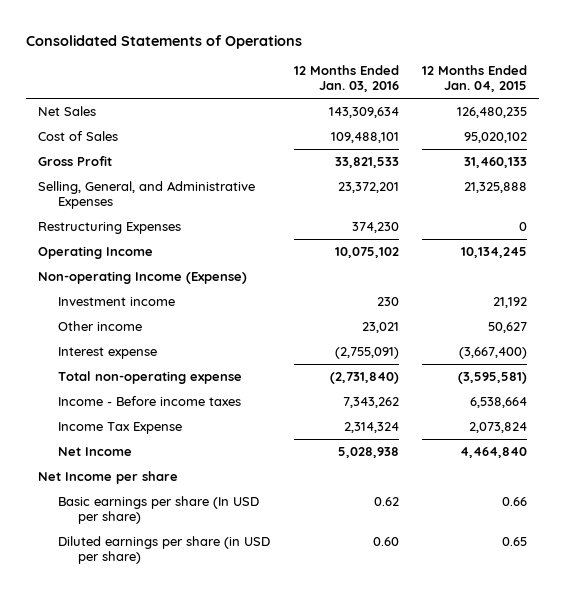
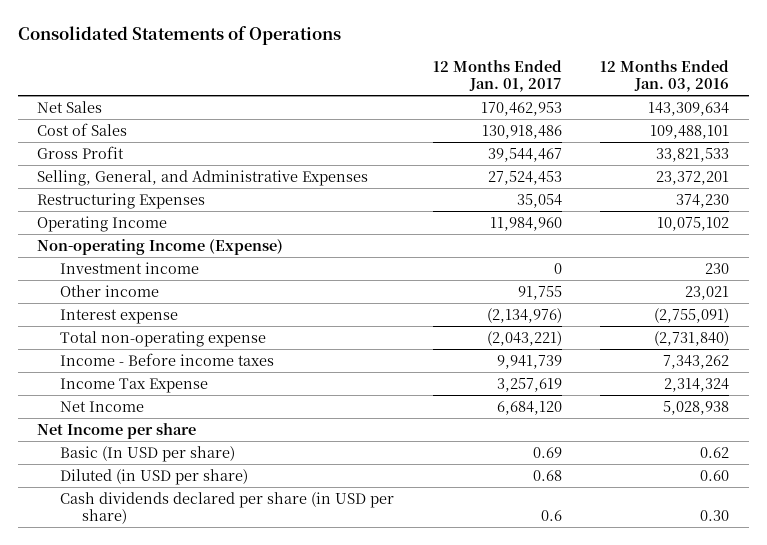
[422,65,528,93] 12 Months Ended Jan. 04, 2015 -> none
none -> [432,59,562,93] 12 Months Ended Jan. 01, 2017
[58,495,260,524] Basic earnings per share (In USD per share) -> [59,445,235,462] Basic (In USD per share)
[58,535,271,564] Diluted earnings per share (in USD per share) -> [59,468,248,485] Diluted (in USD per share)
none -> [59,491,394,525] Cash dividends declared per share (in USD per share)

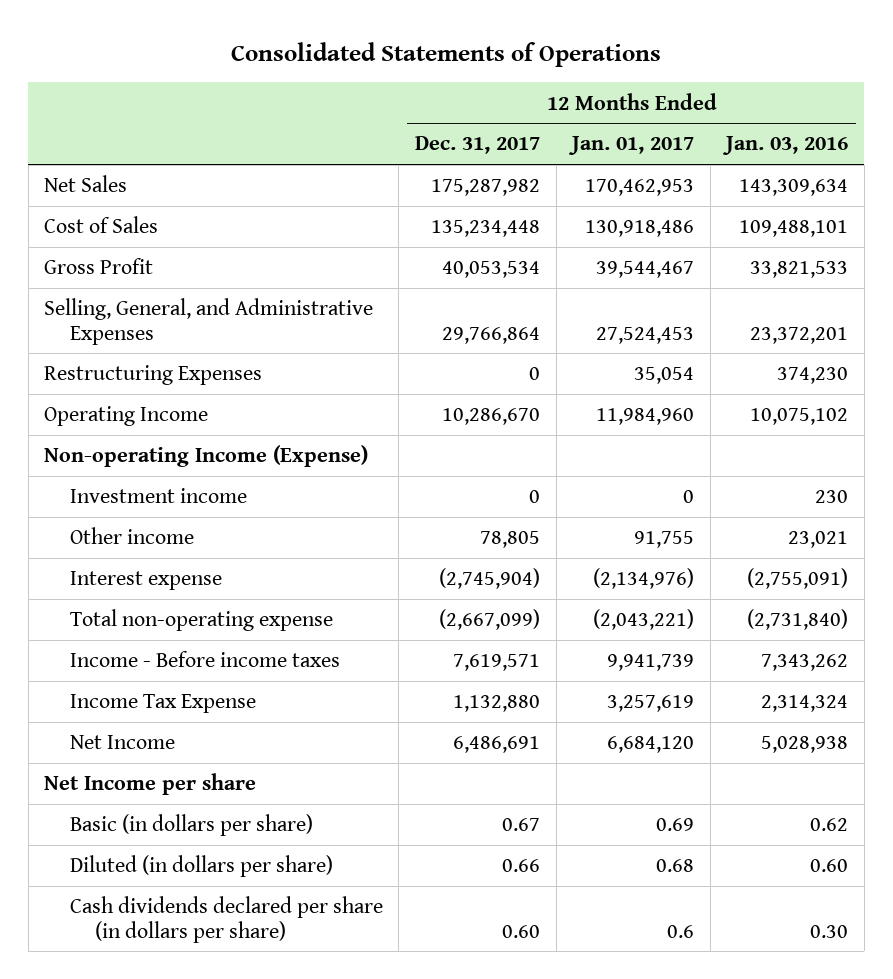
none -> [414,136,540,155] Dec. 31, 2017
[59,445,235,462] Basic (In USD per share) -> [69,814,313,837] Basic (in dollars per share)
[59,468,248,485] Diluted (in USD per share) -> [69,855,333,878] Diluted (in dollars per share)
[59,491,394,525] Cash dividends declared per share (in USD per share) -> [69,896,383,943] Cash dividends declared per share (in dollars per share)

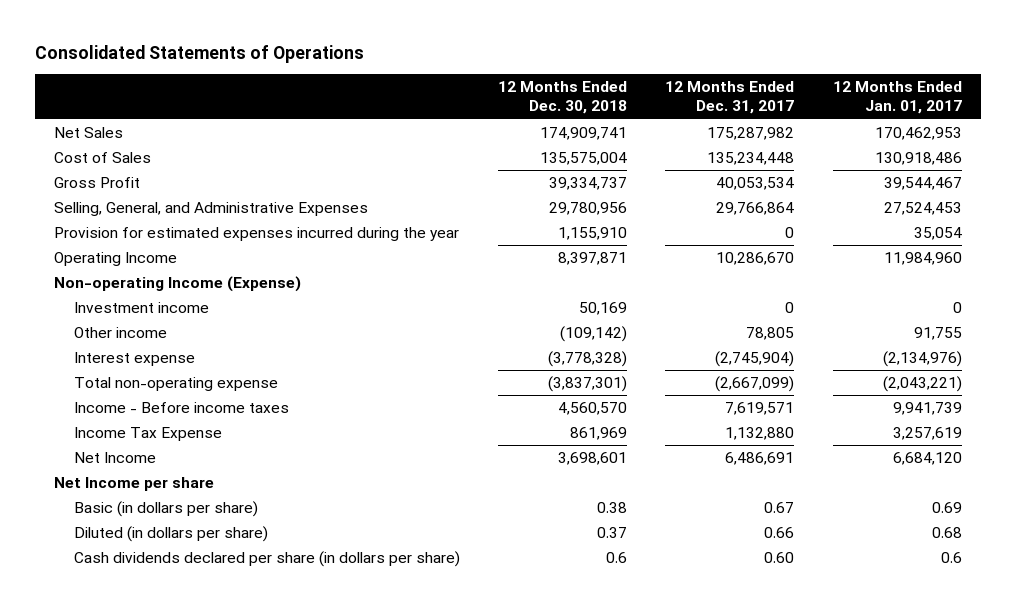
[722,136,849,156] Jan. 03, 2016 -> none
none -> [497,81,627,115] 12 Months Ended Dec. 30, 2018
[44,365,263,386] Restructuring Expenses -> [54,226,460,241] Provision for estimated expenses incurred during the year

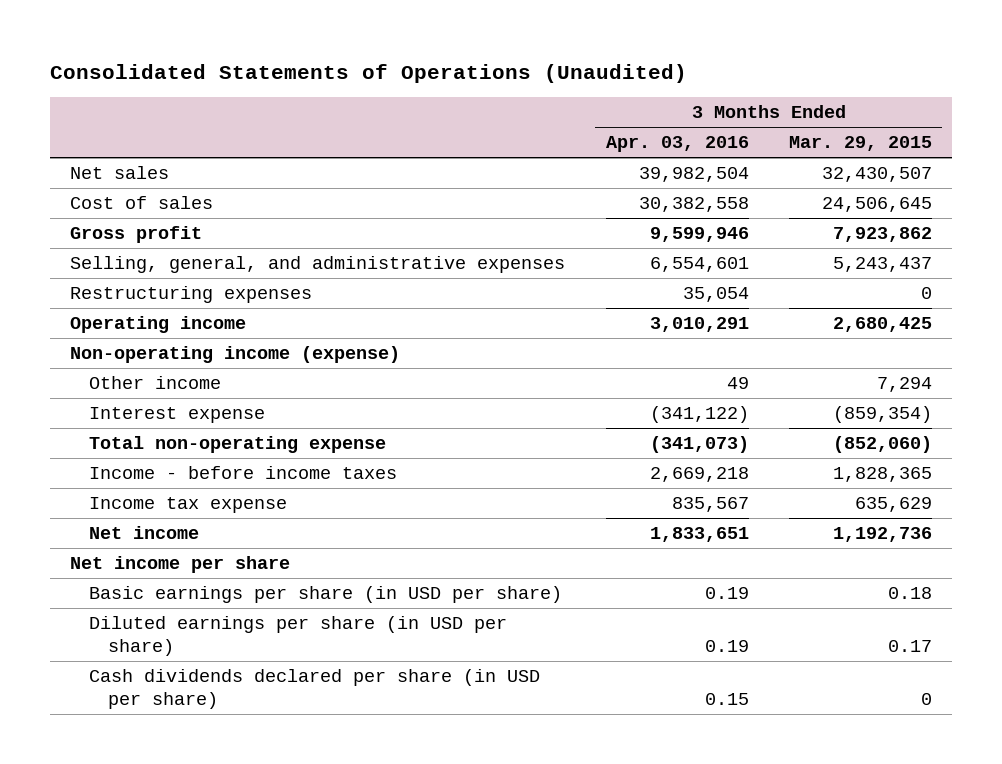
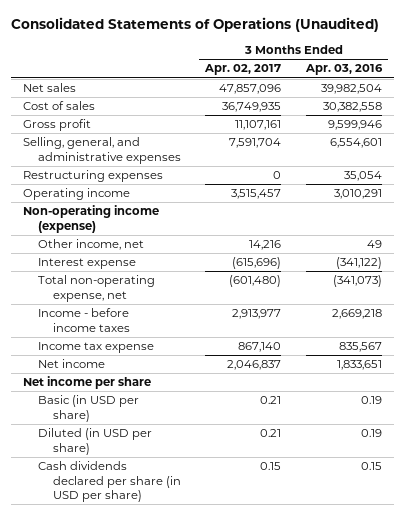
[788,136,932,152] Mar. 29, 2015 -> none
none -> [204,64,282,76] Apr. 02, 2017
[89,376,222,390] Other income -> [38,239,145,251] Other income, net
[89,436,387,454] Total non-operating expense -> [38,275,156,302] Total non-operating expense, net
[89,586,563,604] Basic earnings per share (in USD per share) -> [38,395,140,422] Basic (in USD per share)
[89,616,508,657] Diluted earnings per share (in USD per share) -> [38,428,153,455] Diluted (in USD per share)

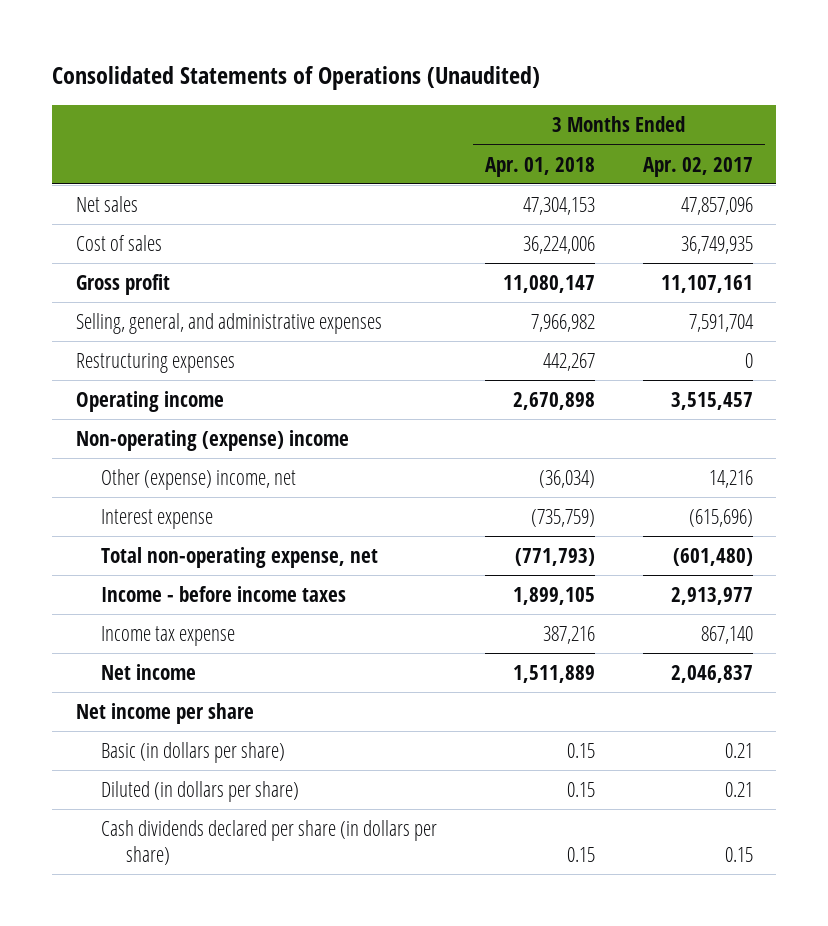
[304,64,383,76] Apr. 03, 2016 -> none
none -> [484,156,595,177] Apr. 01, 2018
[22,205,159,233] Non-operating income (expense) -> [75,430,349,452] Non-operating (expense) income
[38,239,145,251] Other income, net -> [100,469,296,491] Other (expense) income, net
[38,395,140,422] Basic (in USD per share) -> [100,742,285,764] Basic (in dollars per share)
[38,428,153,455] Diluted (in USD per share) -> [100,781,299,803] Diluted (in dollars per share)
[38,461,182,503] Cash dividends declared per share (in USD per share) -> [100,820,437,865] Cash dividends declared per share (in dollars per share)

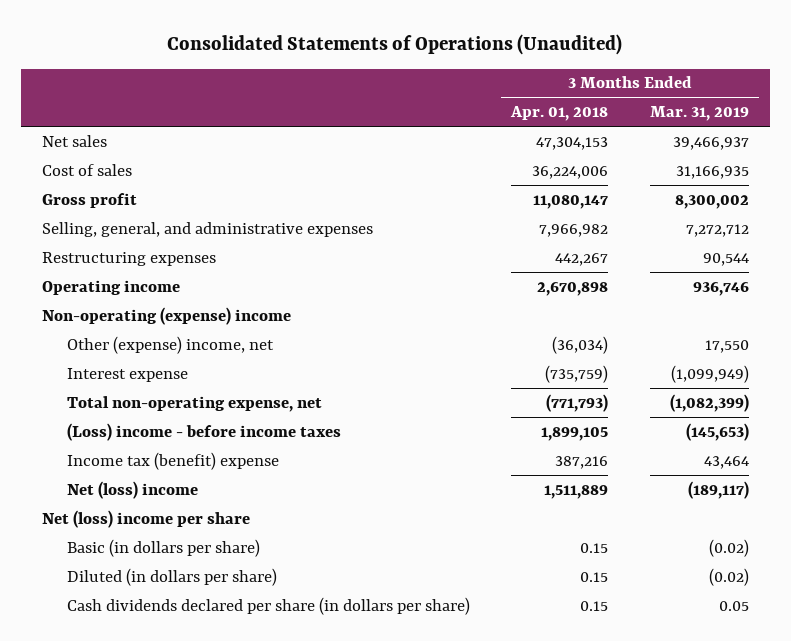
[642,156,753,177] Apr. 02, 2017 -> none
none -> [650,106,750,122] Mar. 31, 2019
[100,586,346,603] Income - before income taxes -> [66,422,341,441] (Loss) income - before income taxes
[100,626,235,647] Income tax expense -> [66,451,279,470] Income tax (benefit) expense
[100,664,196,681] Net income -> [66,480,198,499] Net (loss) income
[75,703,254,725] Net income per share -> [41,509,250,528] Net (loss) income per share

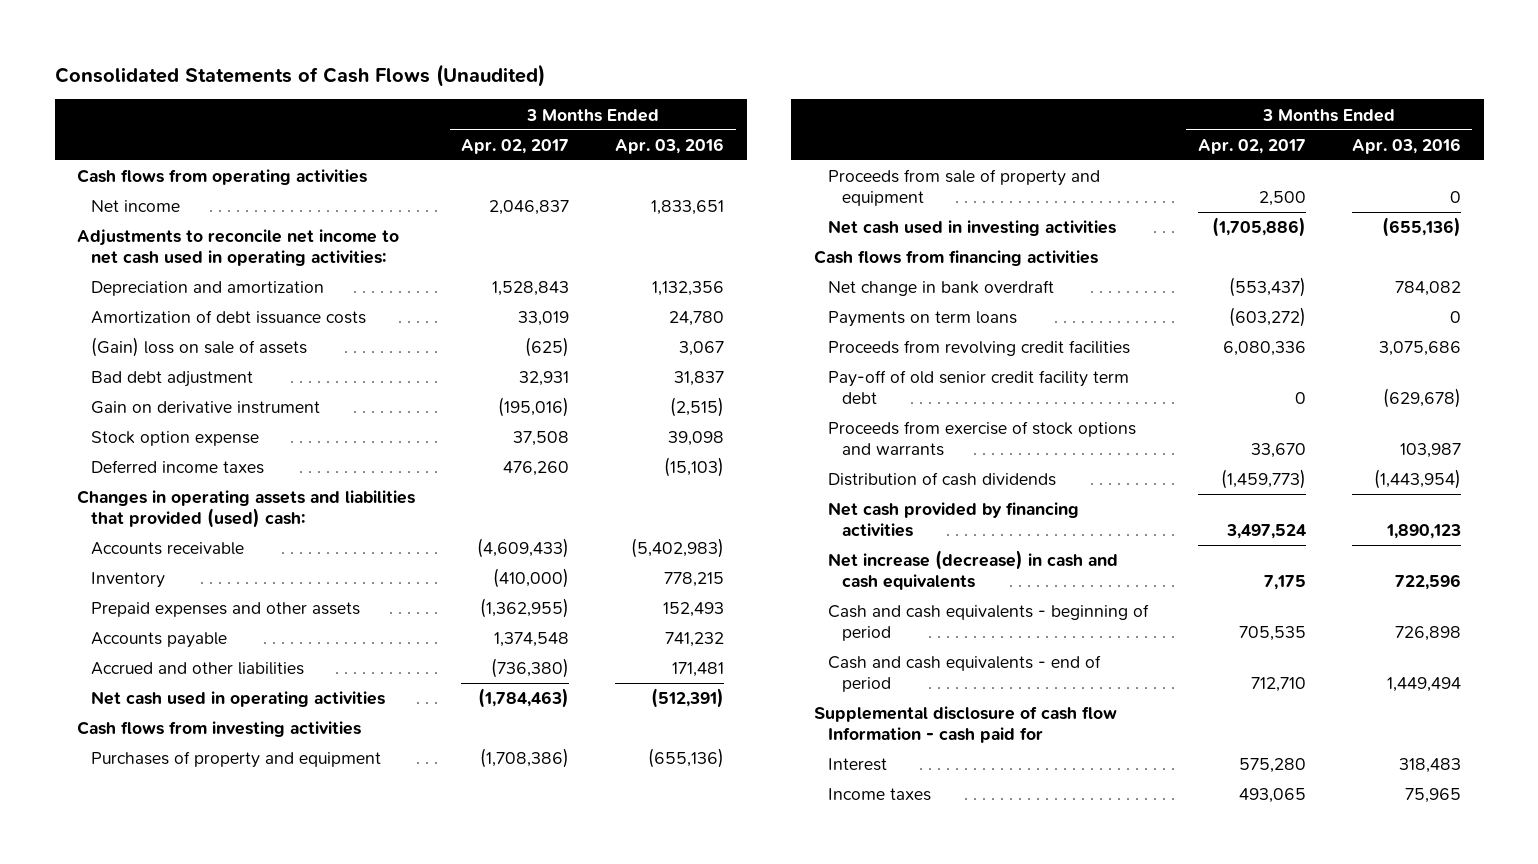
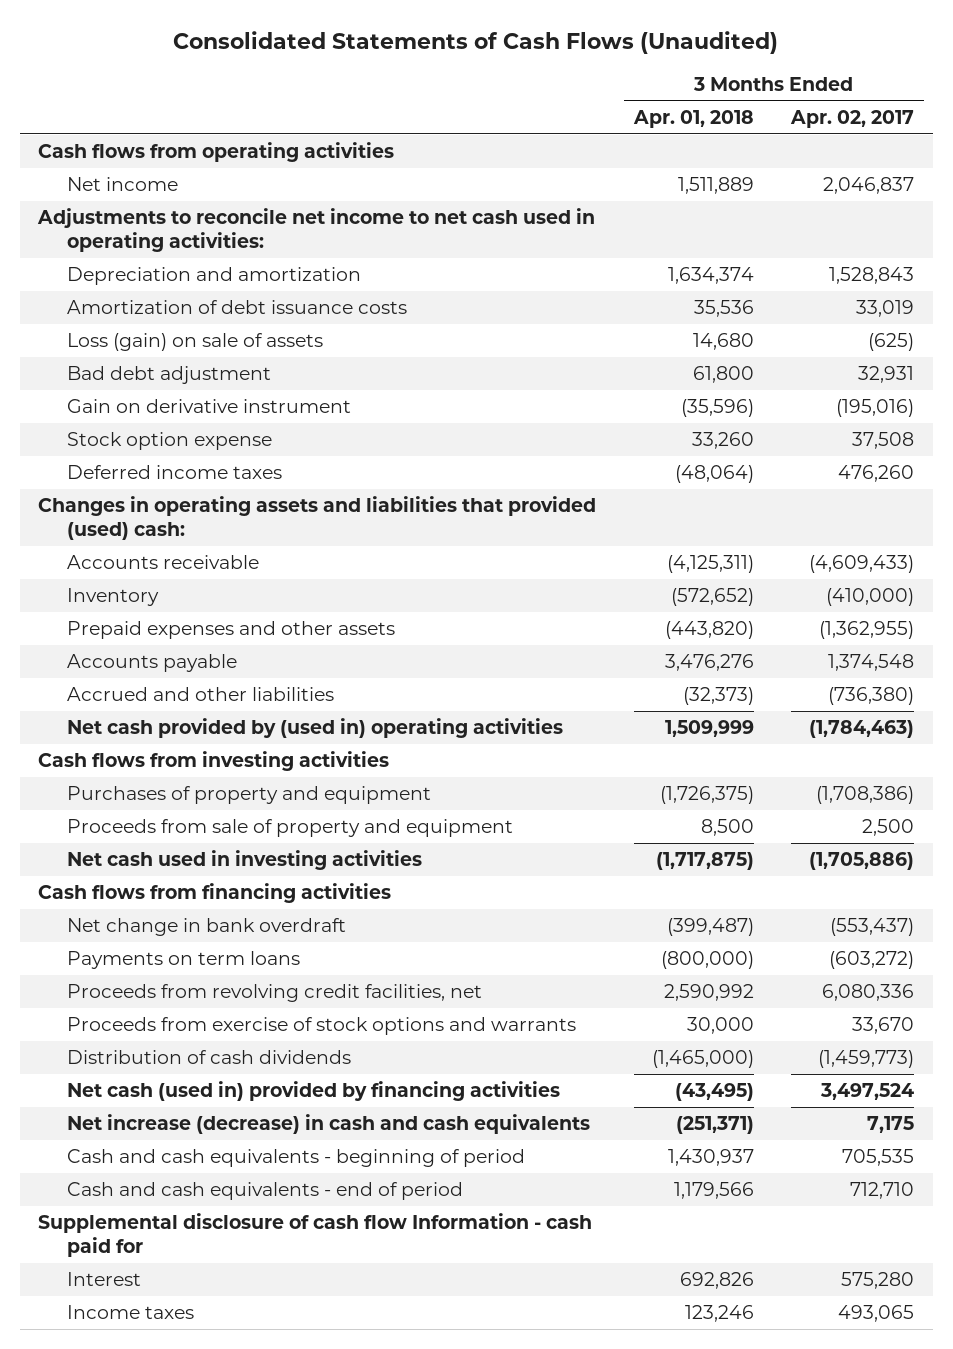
[615,137,725,154] Apr. 03, 2016 -> none
none -> [632,109,754,128] Apr. 01, 2018
[91,337,308,358] (Gain) loss on sale of assets -> [66,333,323,352] Loss (gain) on sale of assets
[91,691,386,708] Net cash used in operating activities -> [66,718,563,739] Net cash provided by (used in) operating activities
[828,370,1130,405] Pay-off of old senior credit facility term debt -> none
[828,340,1131,357] Proceeds from revolving credit facilities -> [66,984,482,1003] Proceeds from revolving credit facilities, net
[828,502,1080,538] Net cash provided by financing activities -> [66,1081,560,1102] Net cash (used in) provided by financing activities

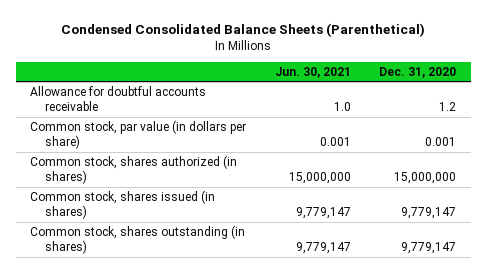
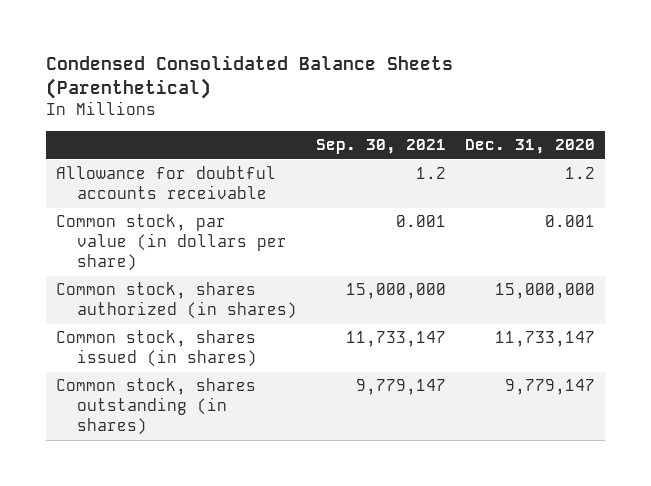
[274,66,351,78] Jun. 30, 2021 -> none
none -> [316,139,447,155] Sep. 30, 2021
[401,207,457,220] 9,779,147 -> [495,331,596,348] 11,733,147

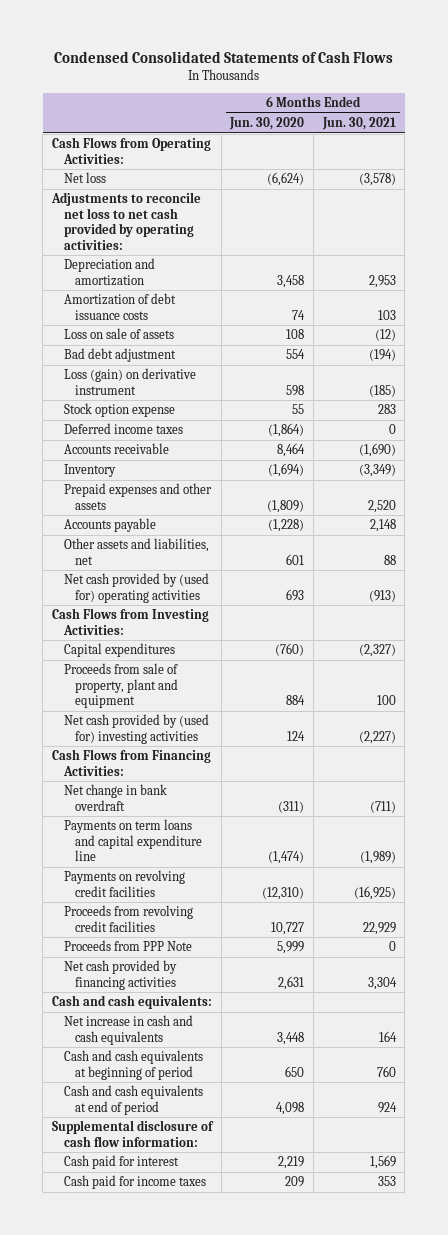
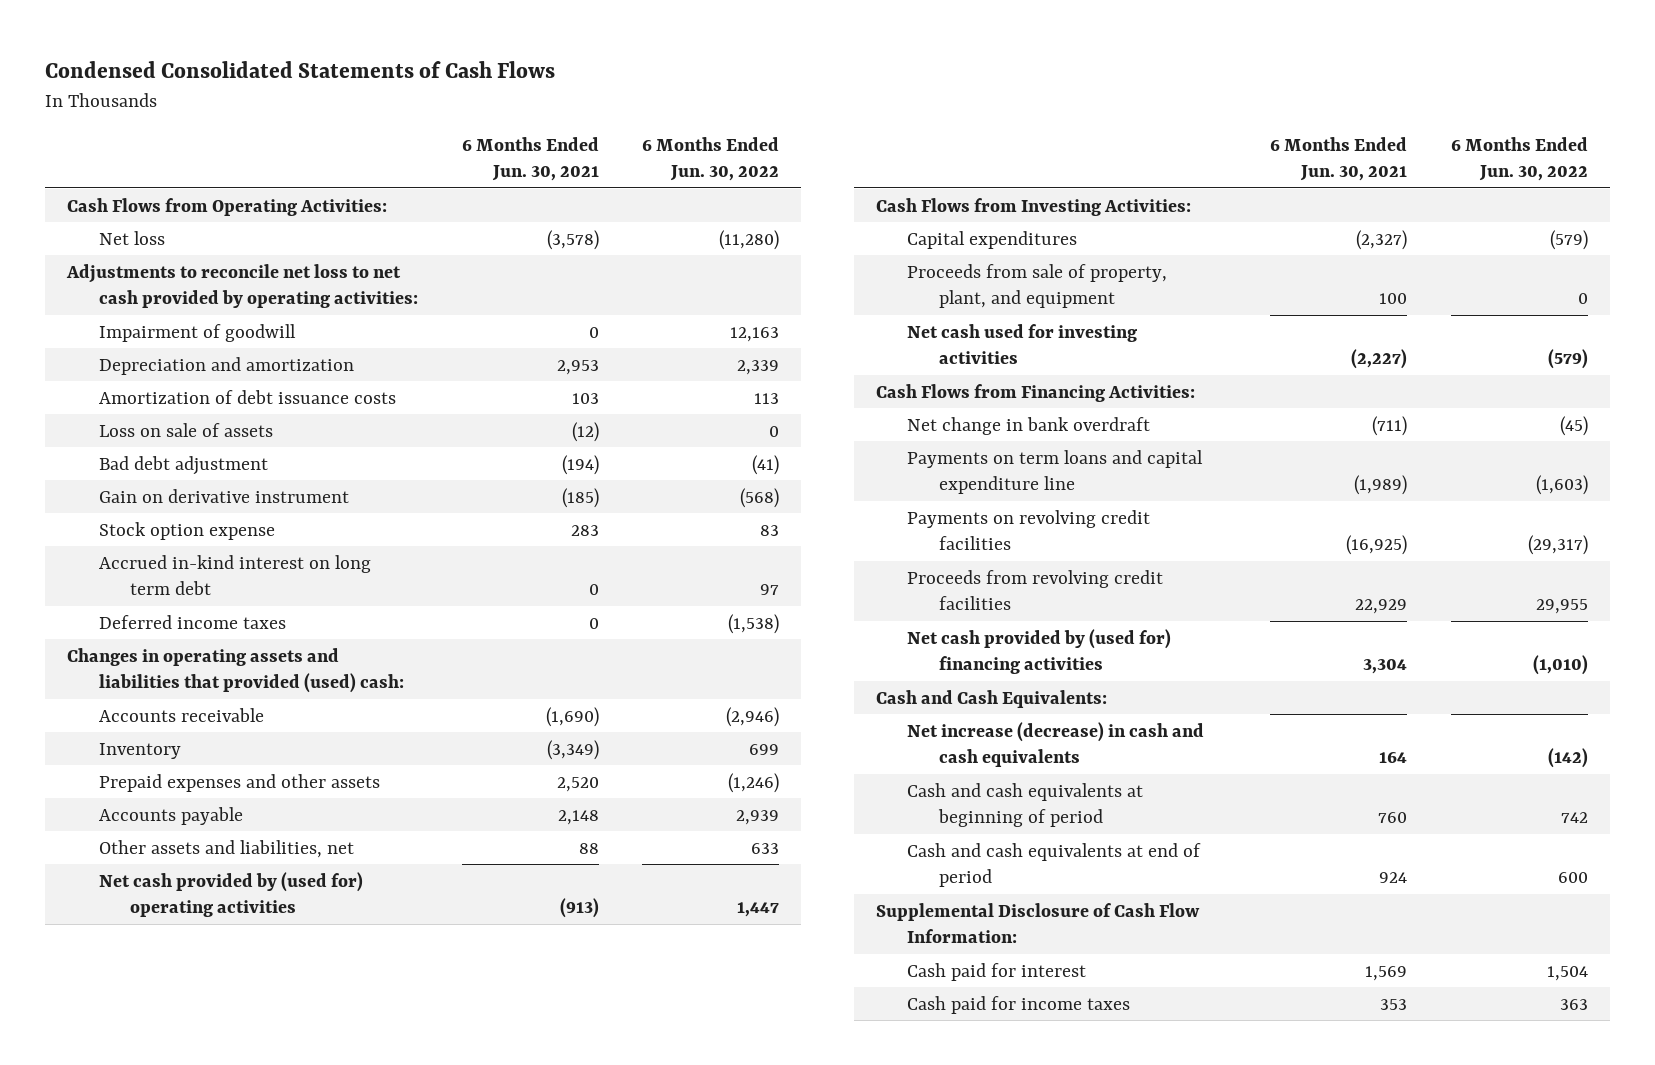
[229,117,305,131] Jun. 30, 2020 -> none
none -> [642,137,780,182] 6 Months Ended Jun. 30, 2022
none -> [98,323,296,342] Impairment of goodwill
[63,368,196,395] Loss (gain) on derivative instrument -> [98,488,349,503] Gain on derivative instrument
none -> [98,554,371,596] Accrued in-kind interest on long term debt
none -> [67,647,404,694] Changes in operating assets and liabilities that provided (used) cash:
[63,663,179,709] Proceeds from sale of property, plant and equipment -> [907,263,1168,309] Proceeds from sale of property, plant, and equipment
[63,714,209,744] Net cash provided by (used for) investing activities -> [907,323,1138,365] Net cash used for investing activities
[63,940,192,952] Proceeds from PPP Note -> none
[63,960,177,990] Net cash provided by financing activities -> [907,628,1172,675] Net cash provided by (used for) financing activities
[51,995,212,1010] Cash and cash equivalents: -> [875,689,1107,708] Cash and Cash Equivalents:
[63,1015,193,1045] Net increase in cash and cash equivalents -> [907,721,1205,768] Net increase (decrease) in cash and cash equivalents
[51,1120,214,1147] Supplemental disclosure of cash flow information: -> [875,902,1200,944] Supplemental Disclosure of Cash Flow Information:

